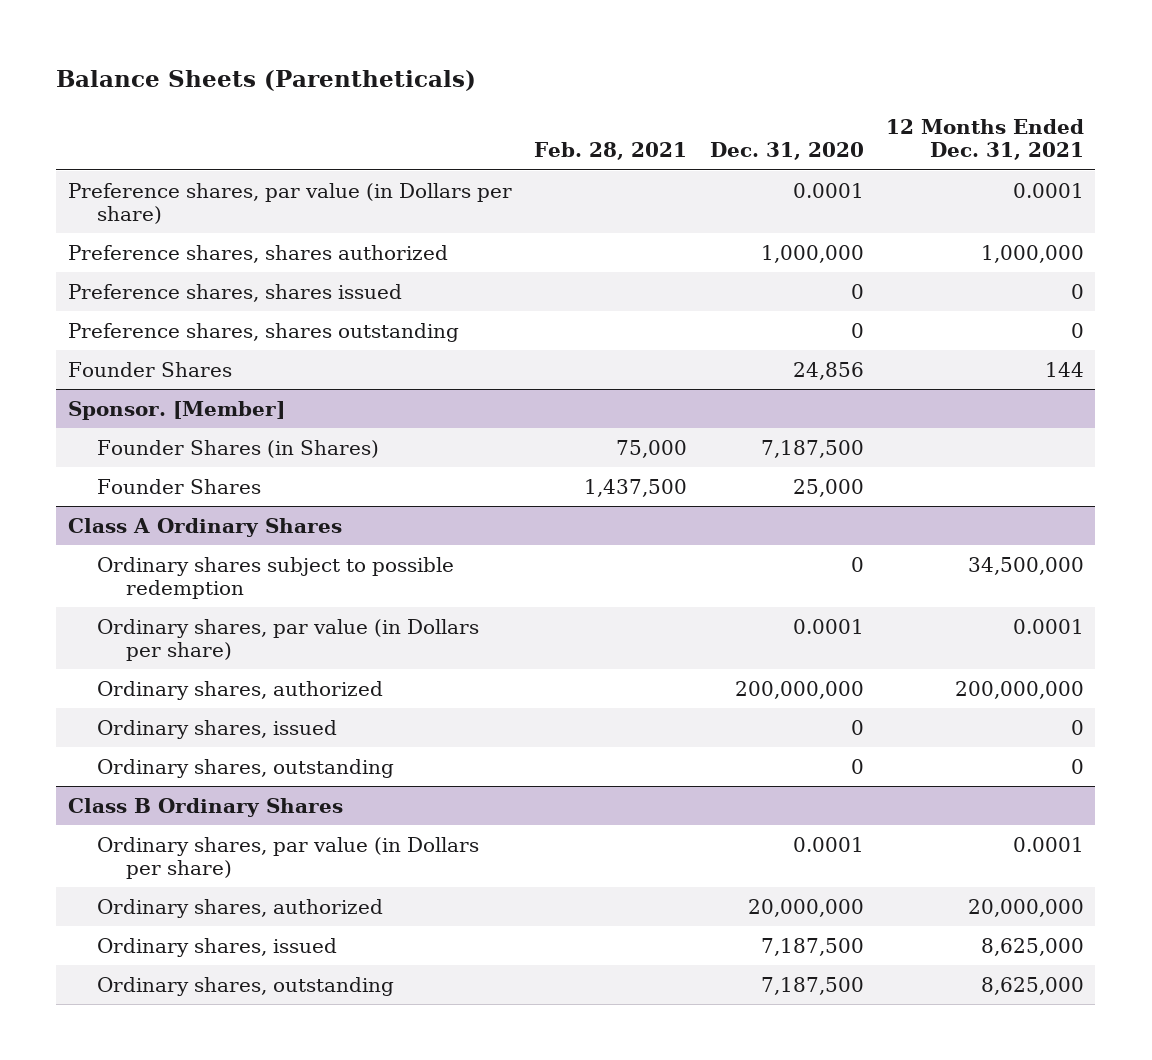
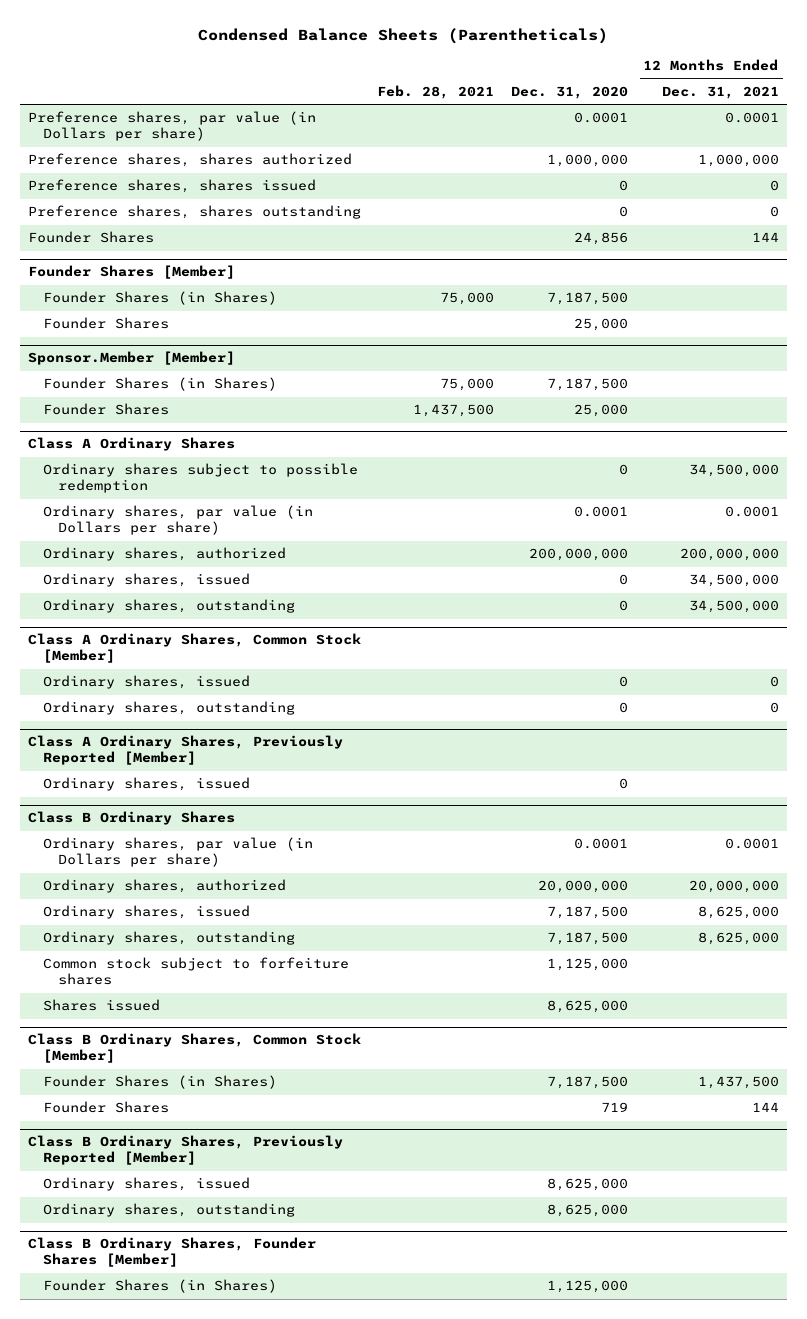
[56,70,477,92] Balance Sheets (Parentheticals) -> [198,27,609,44] Condensed Balance Sheets (Parentheticals)
[67,400,285,420] Sponsor. [Member] -> none
none -> [28,265,236,280] Founder Shares [Member]
none -> [42,317,169,330] Founder Shares
none -> [28,351,236,366] Sponsor.Member [Member]
none -> [42,377,277,392] Founder Shares (in Shares)
none -> [42,573,250,588] Ordinary shares, issued
none -> [42,599,295,614] Ordinary shares, outstanding
none -> [28,633,362,664] Class A Ordinary Shares, Common Stock [Member]
none -> [28,735,344,766] Class A Ordinary Shares, Previously Reported [Member]
none -> [42,777,250,792] Ordinary shares, issued
none -> [42,957,349,986] Common stock subject to forfeiture shares
none -> [42,999,160,1012] Shares issued
none -> [28,1033,362,1064] Class B Ordinary Shares, Common Stock [Member]
none -> [42,1075,277,1090] Founder Shares (in Shares)
none -> [42,1101,169,1114] Founder Shares
none -> [28,1135,344,1166] Class B Ordinary Shares, Previously Reported [Member]
none -> [42,1177,250,1192] Ordinary shares, issued
none -> [42,1203,295,1218] Ordinary shares, outstanding
none -> [28,1237,317,1268] Class B Ordinary Shares, Founder Shares [Member]
none -> [42,1279,277,1294] Founder Shares (in Shares)

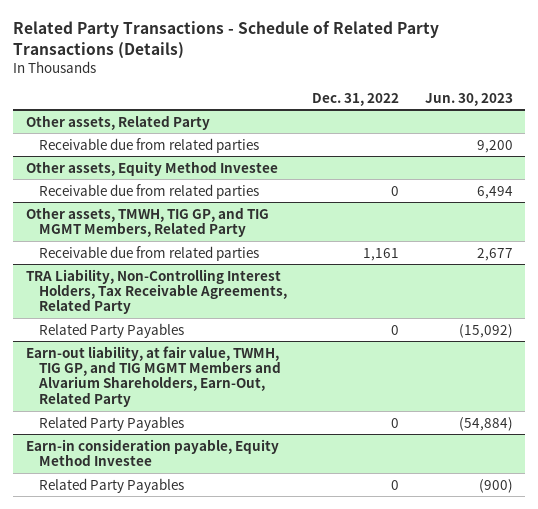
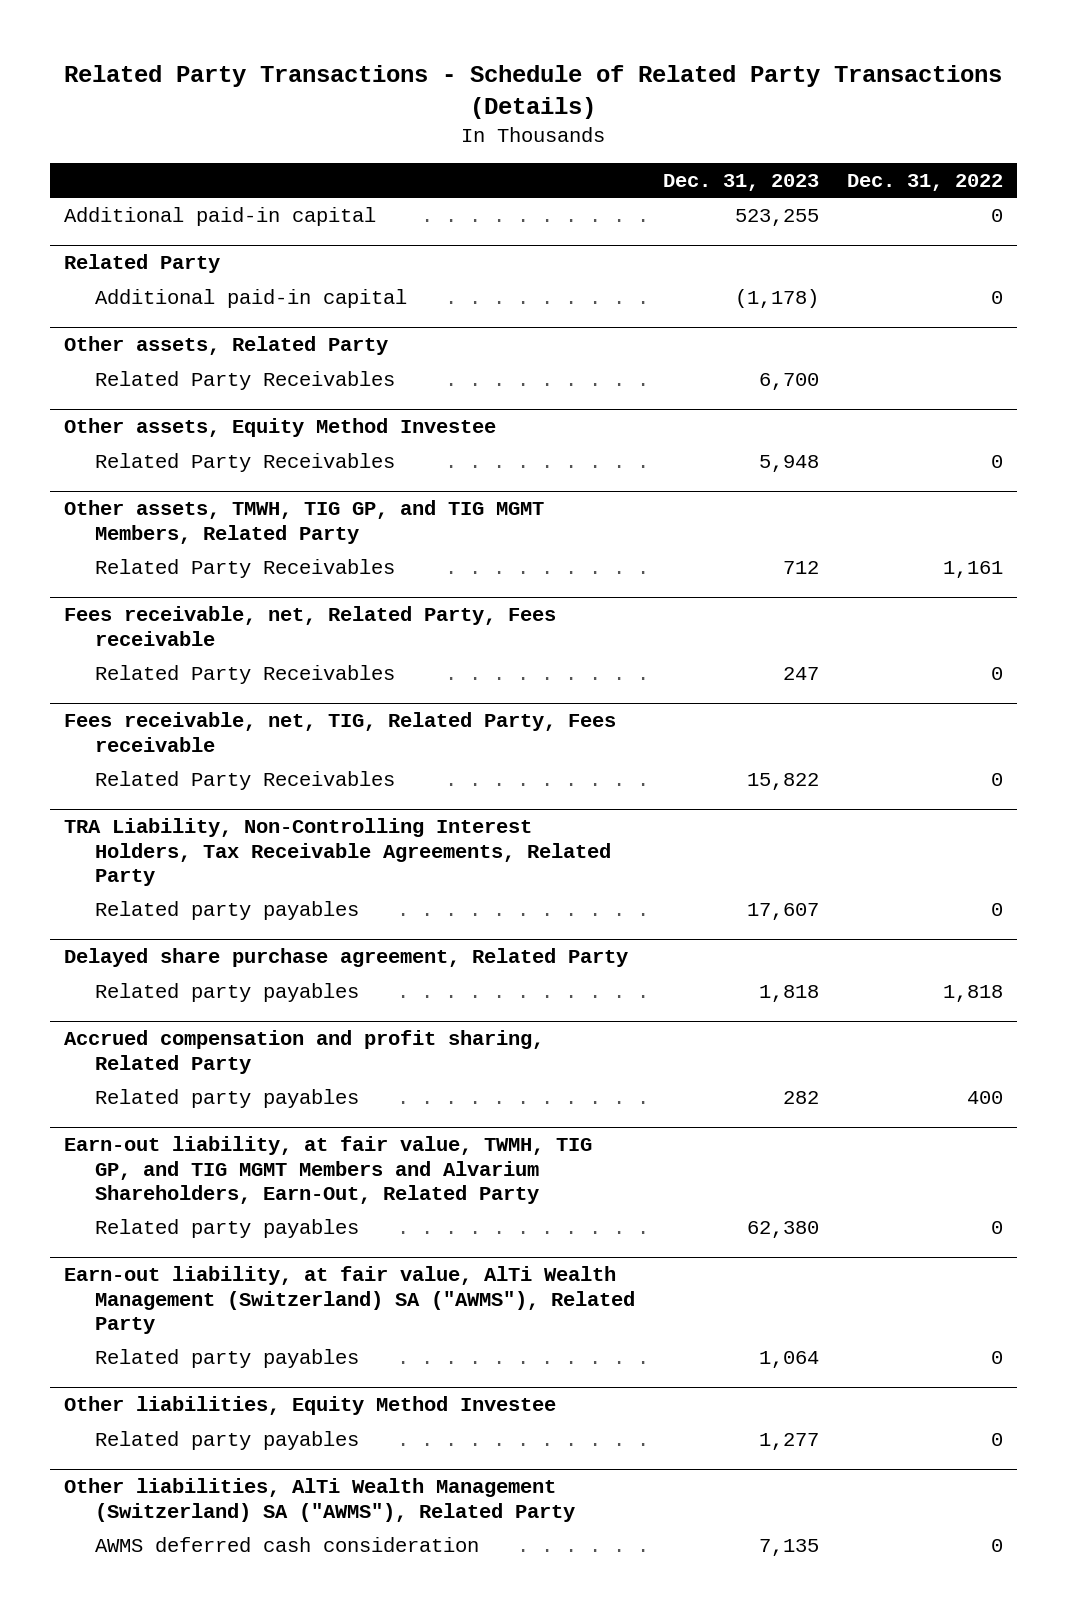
[424,92,513,106] Jun. 30, 2023 -> none
none -> [663,173,820,191] Dec. 31, 2023
none -> [63,207,376,227] Additional paid-in capital
none -> [63,254,220,274] Related Party
none -> [95,289,408,309] Additional paid-in capital
[39,137,260,153] Receivable due from related parties -> [95,371,396,391] Related Party Receivables
[39,183,260,199] Receivable due from related parties -> [95,453,396,473] Related Party Receivables
[39,245,260,261] Receivable due from related parties -> [95,559,396,579] Related Party Receivables
none -> [63,606,556,646] Fees receivable, net, Related Party, Fees receivable
none -> [95,665,396,685] Related Party Receivables
none -> [63,712,616,752] Fees receivable, net, TIG, Related Party, Fees receivable
none -> [95,771,396,791] Related Party Receivables
[39,322,185,338] Related Party Payables -> [95,901,360,921] Related party payables
none -> [63,948,628,968] Delayed share purchase agreement, Related Party
none -> [95,983,360,1003] Related party payables
none -> [63,1030,544,1074] Accrued compensation and profit sharing, Related Party
none -> [95,1089,360,1109] Related party payables
[25,438,279,467] Earn-in consideration payable, Equity Method Investee -> none
[39,415,185,431] Related Party Payables -> [95,1219,360,1239] Related party payables
none -> [63,1266,636,1334] Earn-out liability, at fair value, AlTi Wealth Management (Switzerland) SA ("AWMS"), Related Party
[39,477,185,493] Related Party Payables -> [95,1349,360,1369] Related party payables
none -> [63,1396,556,1416] Other liabilities, Equity Method Investee
none -> [95,1431,360,1451] Related party payables
none -> [63,1478,576,1522] Other liabilities, AlTi Wealth Management (Switzerland) SA ("AWMS"), Related Party
none -> [95,1537,480,1553] AWMS deferred cash consideration

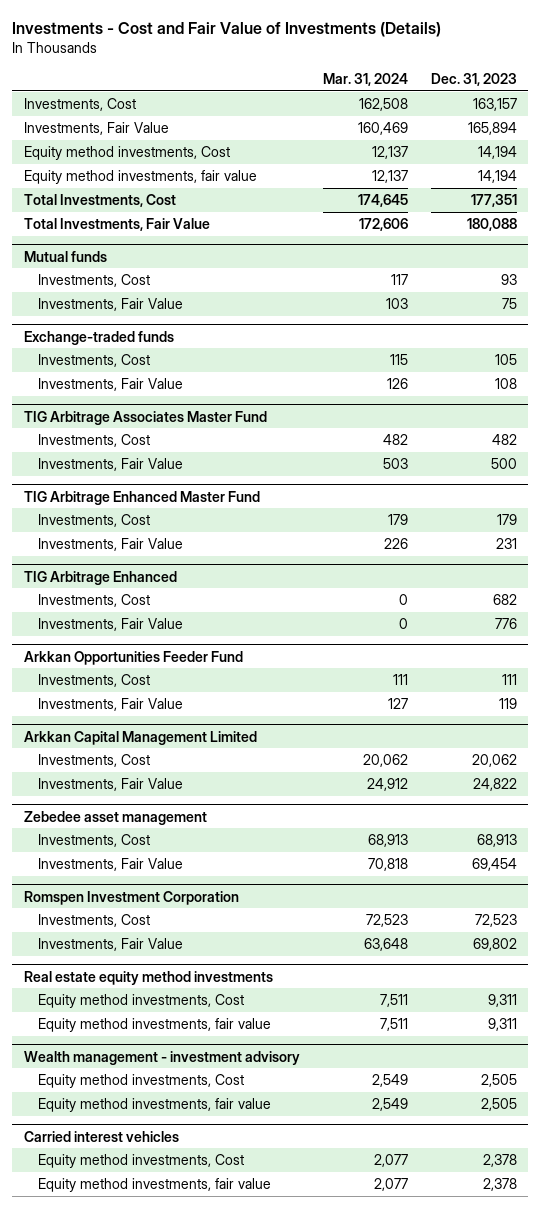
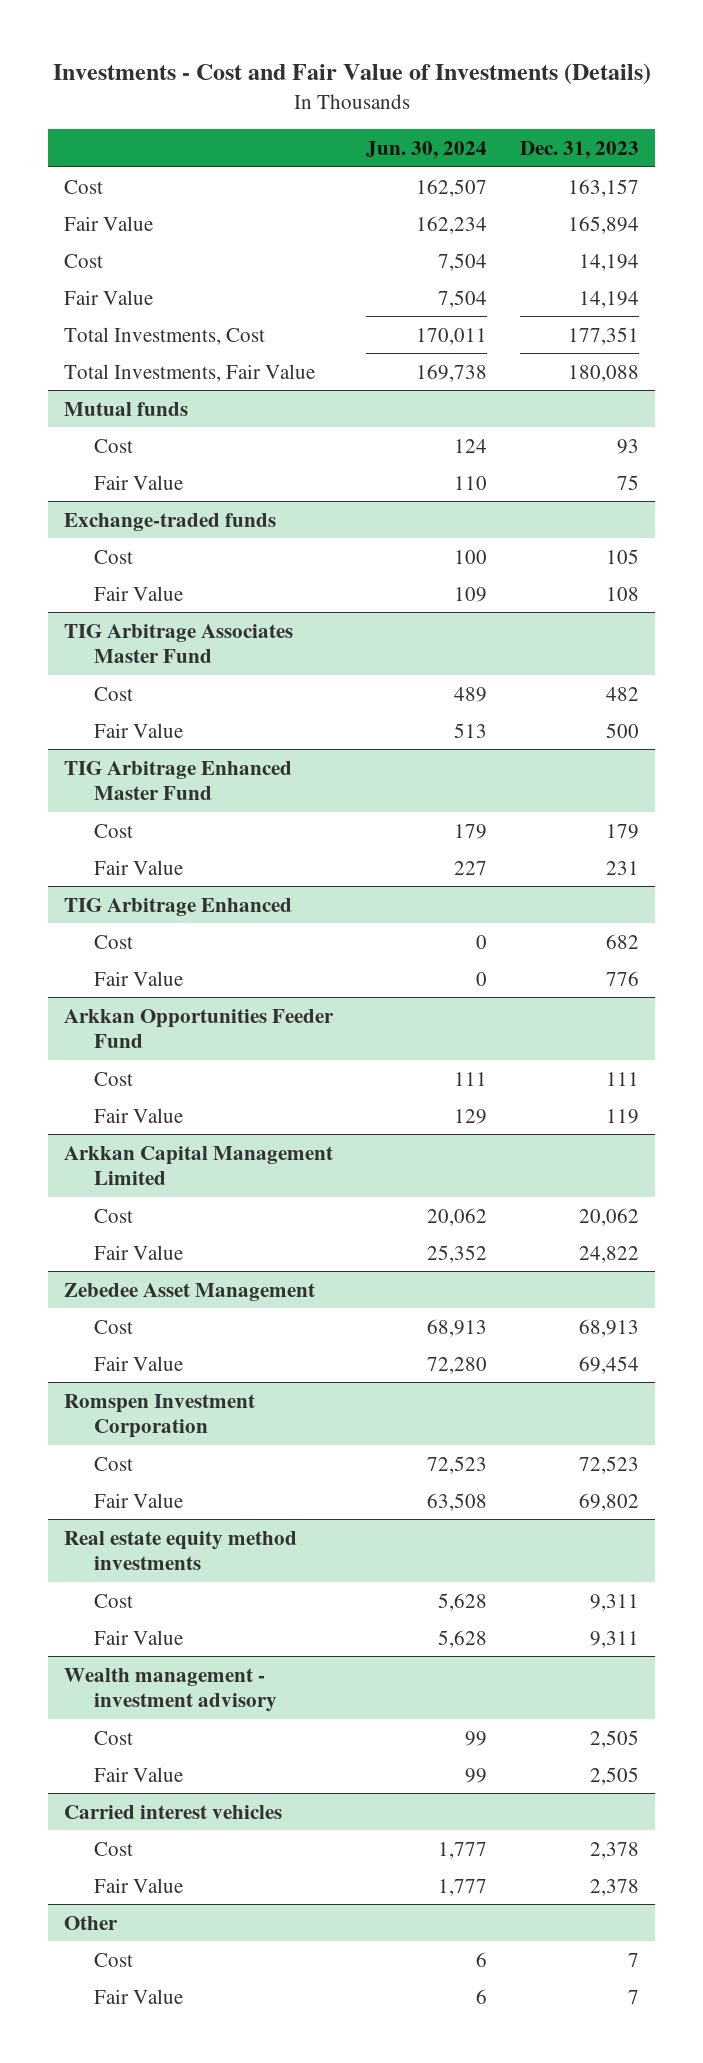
[322,73,408,87] Mar. 31, 2024 -> none
none -> [366,140,488,159] Jun. 30, 2024
[23,97,136,111] Investments, Cost -> [64,179,104,194] Cost
[23,121,169,135] Investments, Fair Value -> [64,215,154,231] Fair Value
[23,145,230,160] Equity method investments, Cost -> [64,253,104,268] Cost
[23,169,257,184] Equity method investments, fair value -> [64,289,154,305] Fair Value
[37,273,150,287] Investments, Cost -> [94,438,134,453] Cost
[37,297,183,311] Investments, Fair Value -> [94,474,184,490] Fair Value
[37,353,150,367] Investments, Cost -> [94,549,134,564] Cost
[37,377,183,391] Investments, Fair Value -> [94,585,184,601] Fair Value
[37,433,150,447] Investments, Cost -> [94,686,134,701] Cost
[37,457,183,471] Investments, Fair Value -> [94,722,184,738] Fair Value
[37,513,150,527] Investments, Cost -> [94,823,134,838] Cost
[37,537,183,551] Investments, Fair Value -> [94,859,184,875] Fair Value
[37,593,150,607] Investments, Cost -> [94,934,134,949] Cost
[37,617,183,631] Investments, Fair Value -> [94,970,184,986] Fair Value
[37,673,150,687] Investments, Cost -> [94,1071,134,1086] Cost
[37,697,183,711] Investments, Fair Value -> [94,1107,184,1123] Fair Value
[37,753,150,767] Investments, Cost -> [94,1208,134,1223] Cost
[37,777,183,791] Investments, Fair Value -> [94,1244,184,1260] Fair Value
[23,810,207,825] Zebedee asset management -> [64,1282,316,1301] Zebedee Asset Management
[37,833,150,847] Investments, Cost -> [94,1319,134,1334] Cost
[37,857,183,871] Investments, Fair Value -> [94,1355,184,1371] Fair Value
[37,913,150,927] Investments, Cost -> [94,1456,134,1471] Cost
[37,937,183,951] Investments, Fair Value -> [94,1492,184,1508] Fair Value
[37,993,244,1008] Equity method investments, Cost -> [94,1593,134,1608] Cost
[37,1017,271,1032] Equity method investments, fair value -> [94,1629,184,1645] Fair Value
[37,1073,244,1088] Equity method investments, Cost -> [94,1730,134,1745] Cost
[37,1097,271,1112] Equity method investments, fair value -> [94,1766,184,1782] Fair Value
[37,1153,244,1168] Equity method investments, Cost -> [94,1841,134,1856] Cost
[37,1177,271,1192] Equity method investments, fair value -> [94,1877,184,1893] Fair Value
none -> [64,1915,119,1930] Other
none -> [94,1952,134,1967] Cost
none -> [94,1988,184,2004] Fair Value

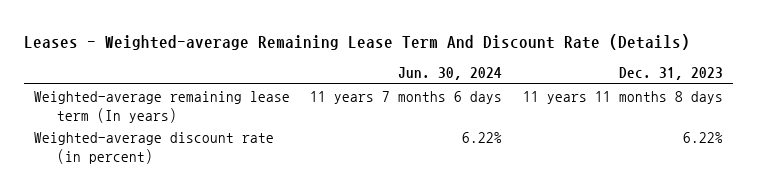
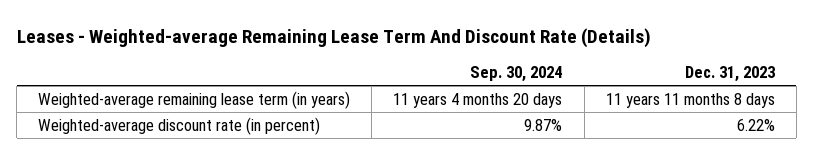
[398,67,503,81] Jun. 30, 2024 -> none
none -> [470,66,563,83] Sep. 30, 2024
[34,91,291,123] Weighted-average remaining lease term (In years) -> [38,91,351,110] Weighted-average remaining lease term (in years)

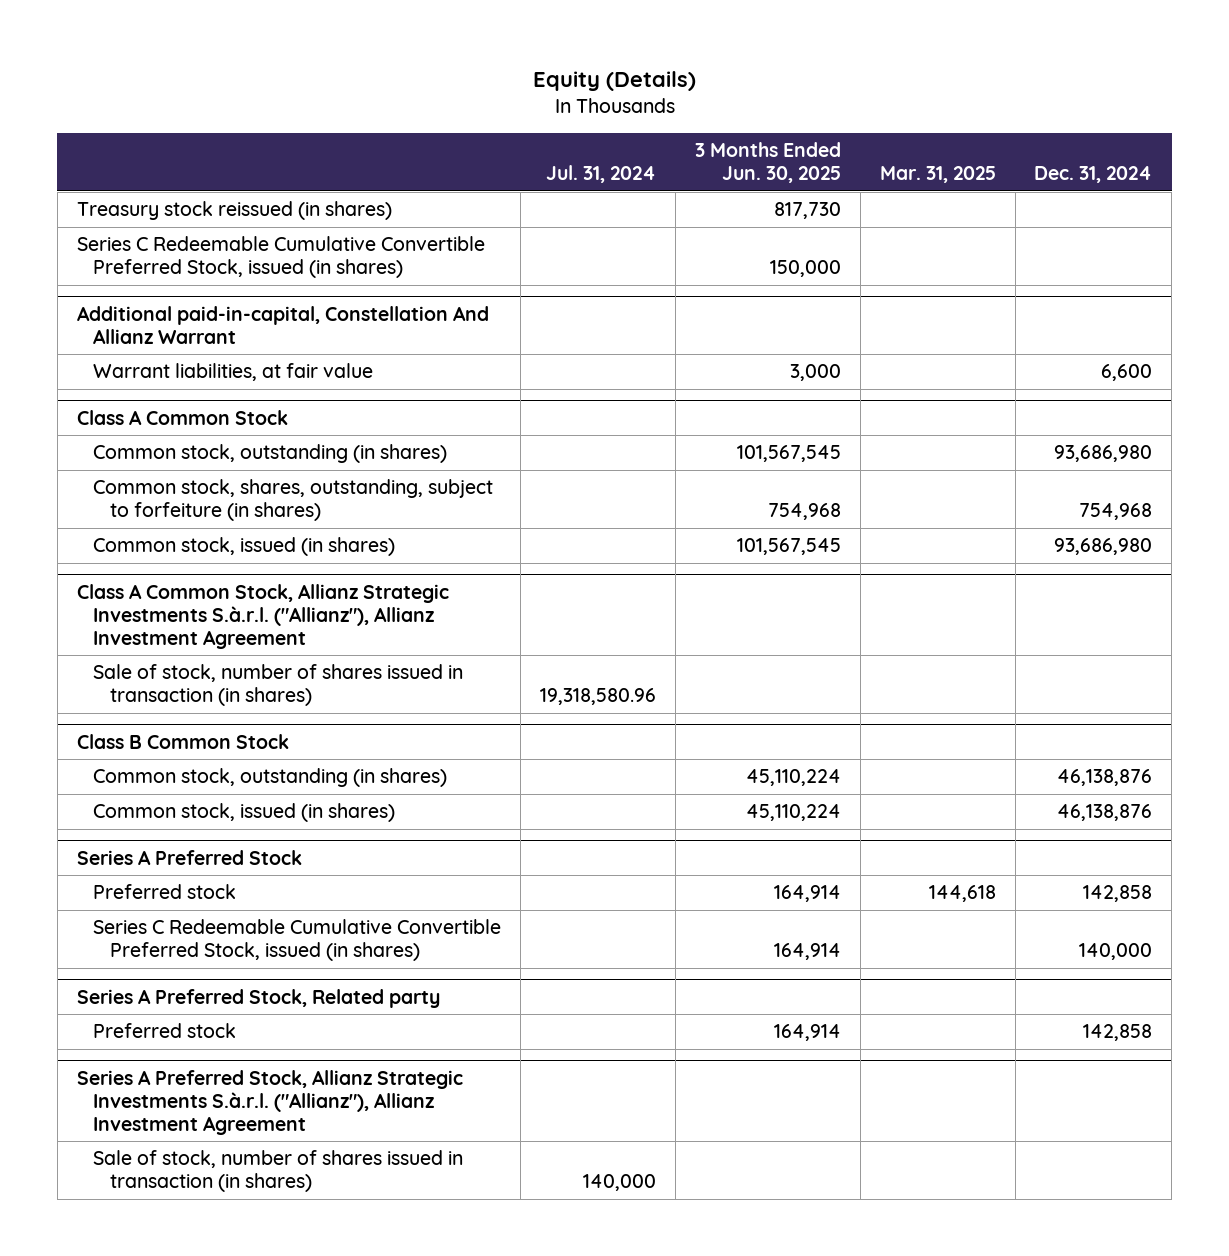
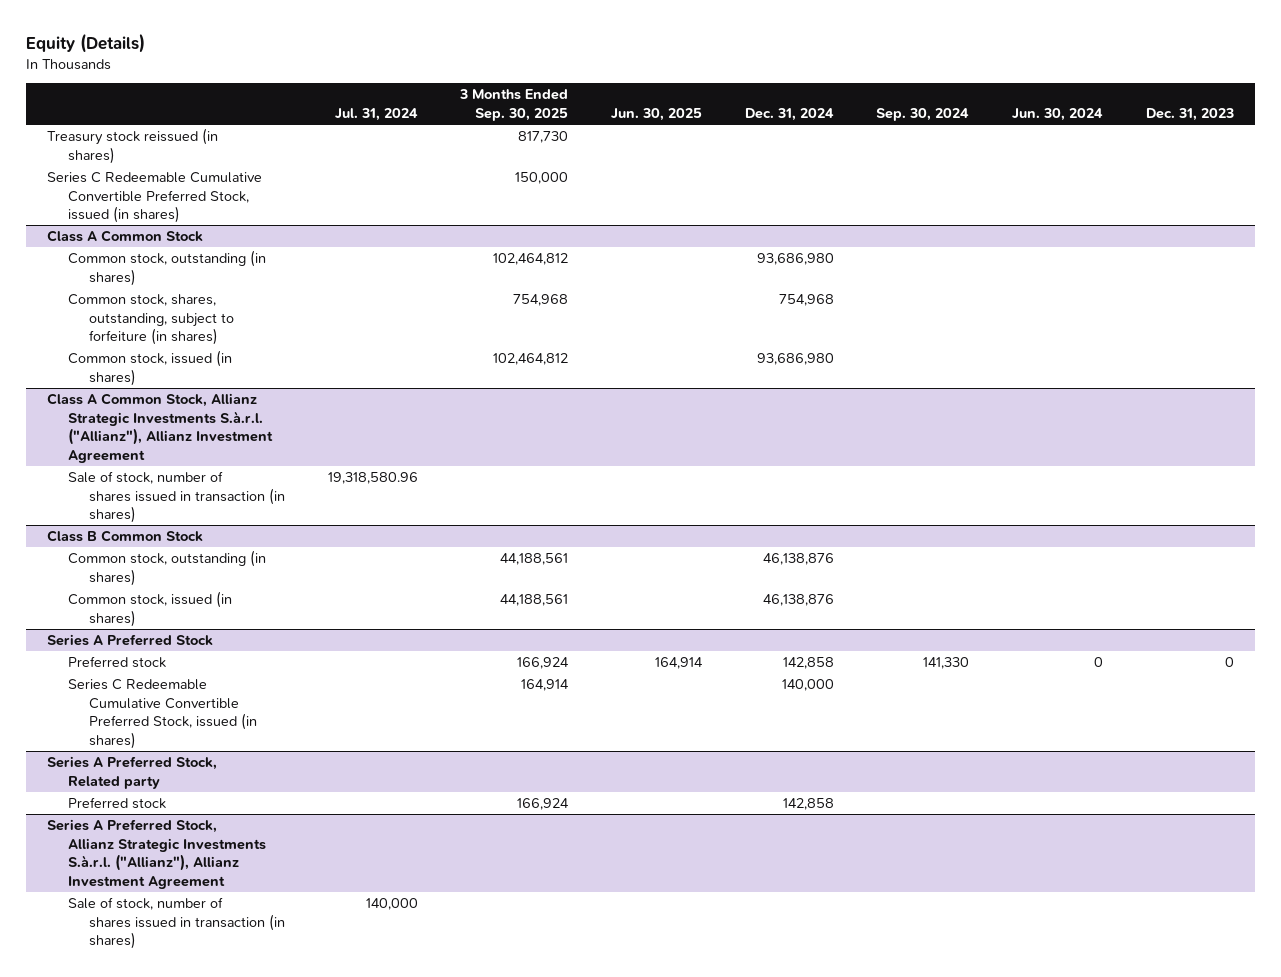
[694,142,841,184] 3 Months Ended Jun. 30, 2025 -> none
[879,166,996,184] Mar. 31, 2025 -> none
none -> [459,89,569,121] 3 Months Ended Sep. 30, 2025
none -> [610,107,702,121] Jun. 30, 2025
none -> [876,107,970,121] Sep. 30, 2024
none -> [1012,107,1104,121] Jun. 30, 2024
none -> [1145,107,1234,121] Dec. 31, 2023
[76,305,489,344] Additional paid-in-capital, Constellation And Allianz Warrant -> none
[93,363,374,382] Warrant liabilities, at fair value -> none

